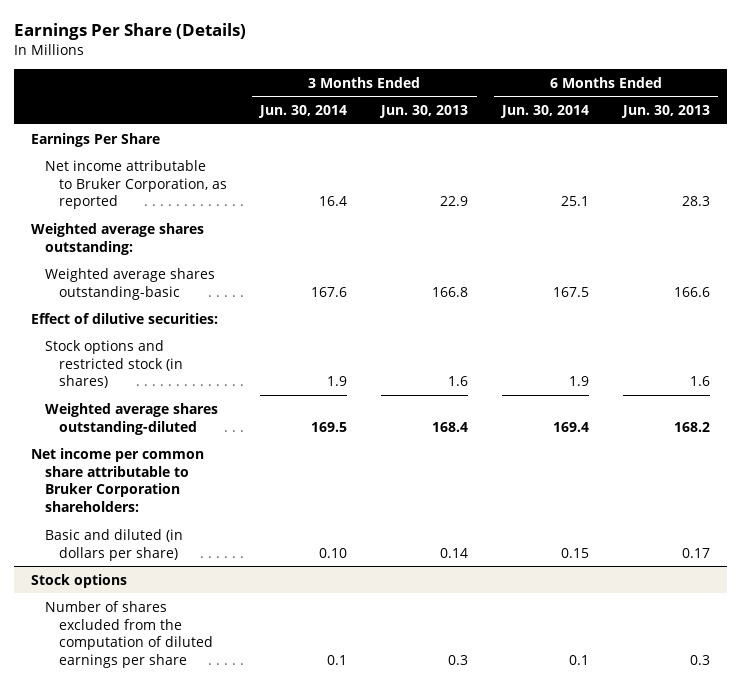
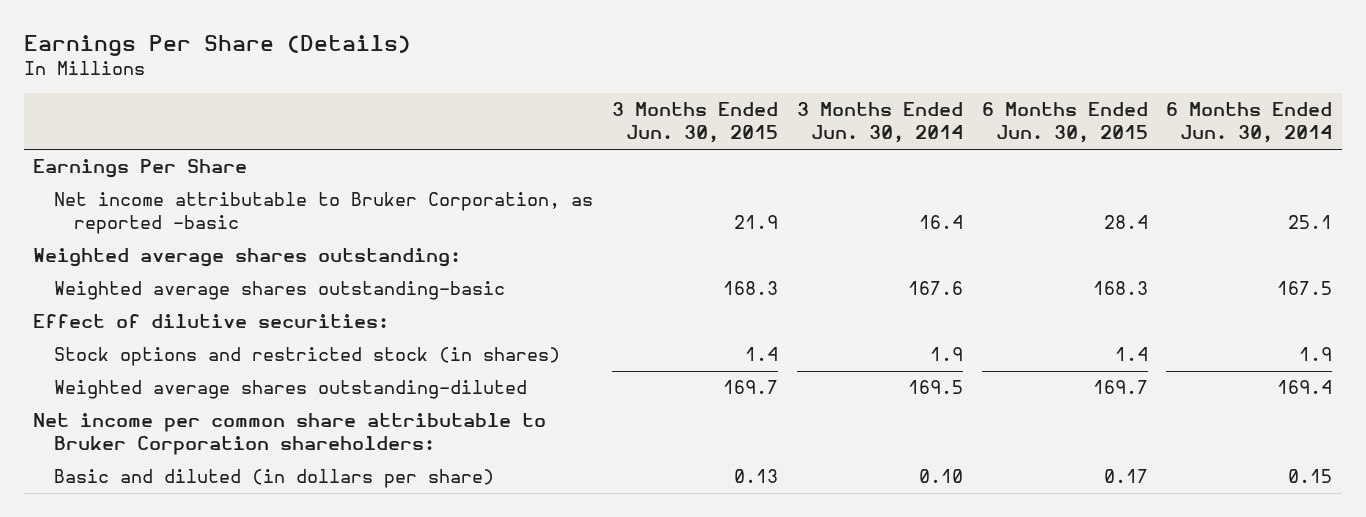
[379,104,469,118] Jun. 30, 2013 -> none
[620,104,710,118] Jun. 30, 2013 -> none
none -> [611,102,778,144] 3 Months Ended Jun. 30, 2015
none -> [981,102,1148,144] 6 Months Ended Jun. 30, 2015
[44,159,227,210] Net income attributable to Bruker Corporation, as reported -> [53,192,593,235] Net income attributable to Bruker Corporation, as reported -basic
[30,573,127,588] Stock options -> none
[44,600,213,669] Number of shares excluded from the computation of diluted earnings per share -> none

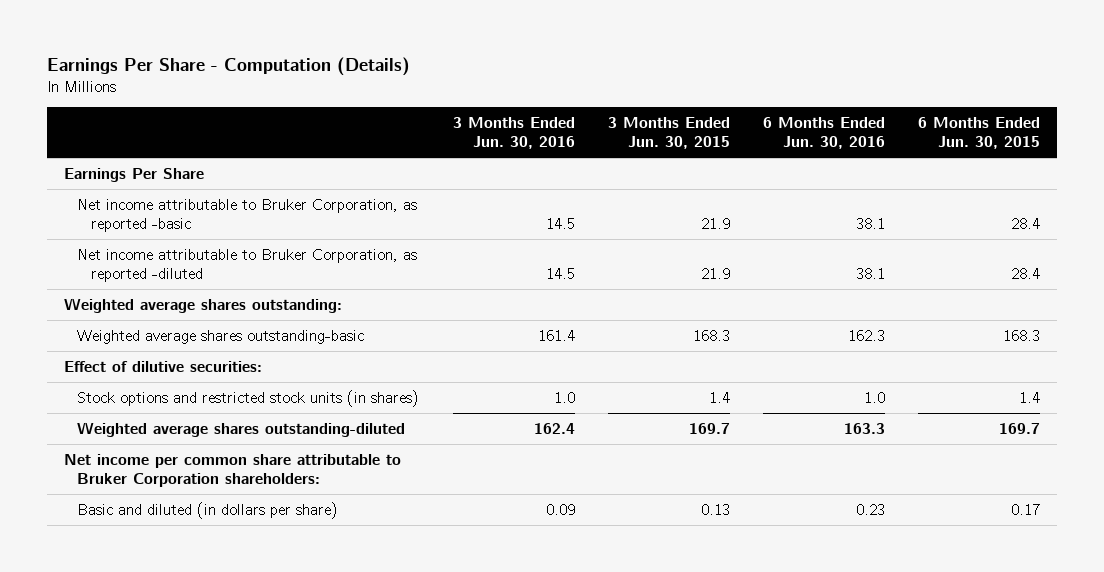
[23,35,411,57] Earnings Per Share (Details) -> [47,57,411,77] Earnings Per Share - Computation (Details)
[796,102,963,144] 3 Months Ended Jun. 30, 2014 -> none
[1166,102,1333,144] 6 Months Ended Jun. 30, 2014 -> none
none -> [452,117,575,150] 3 Months Ended Jun. 30, 2016
none -> [763,117,886,150] 6 Months Ended Jun. 30, 2016
none -> [77,248,418,282] Net income attributable to Bruker Corporation, as reported -diluted
[53,347,560,367] Stock options and restricted stock (in shares) -> [77,389,420,407] Stock options and restricted stock units (in shares)

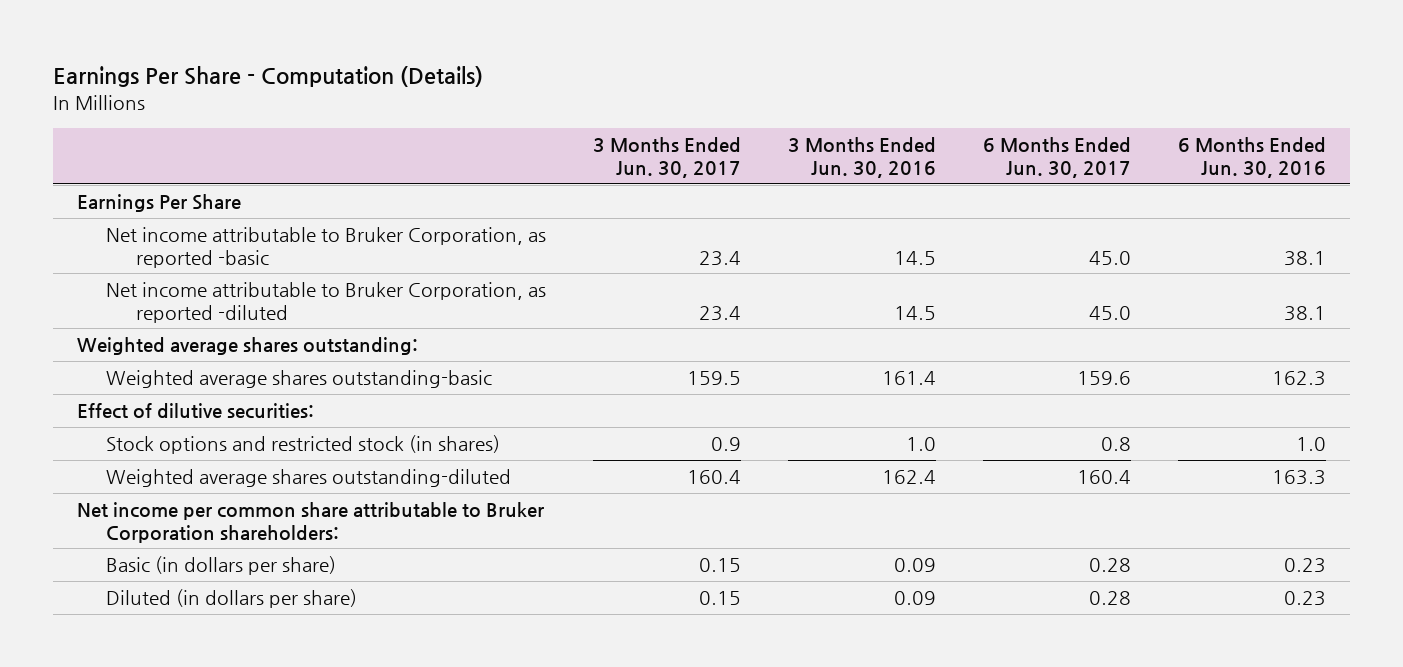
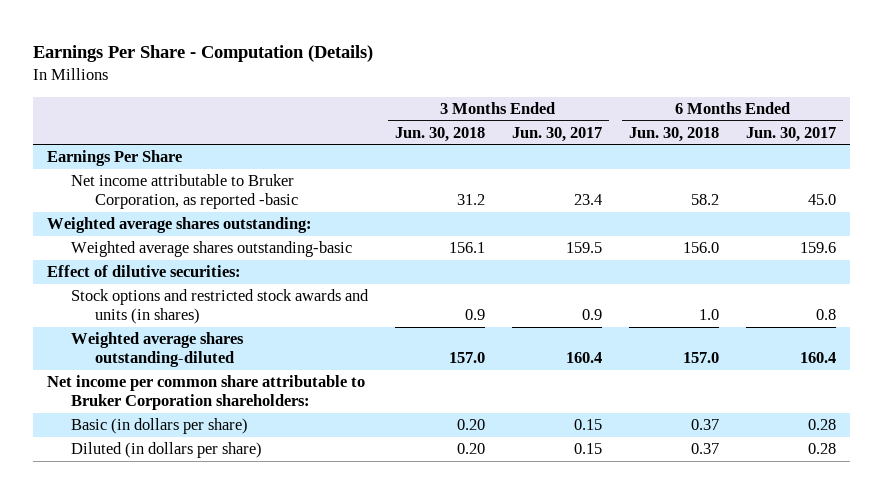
[788,137,937,178] 3 Months Ended Jun. 30, 2016 -> none
[1178,137,1327,178] 6 Months Ended Jun. 30, 2016 -> none
none -> [394,126,485,142] Jun. 30, 2018
none -> [629,126,720,142] Jun. 30, 2018
[106,282,547,323] Net income attributable to Bruker Corporation, as reported -diluted -> none
[106,435,501,455] Stock options and restricted stock (in shares) -> [70,289,369,325] Stock options and restricted stock awards and units (in shares)

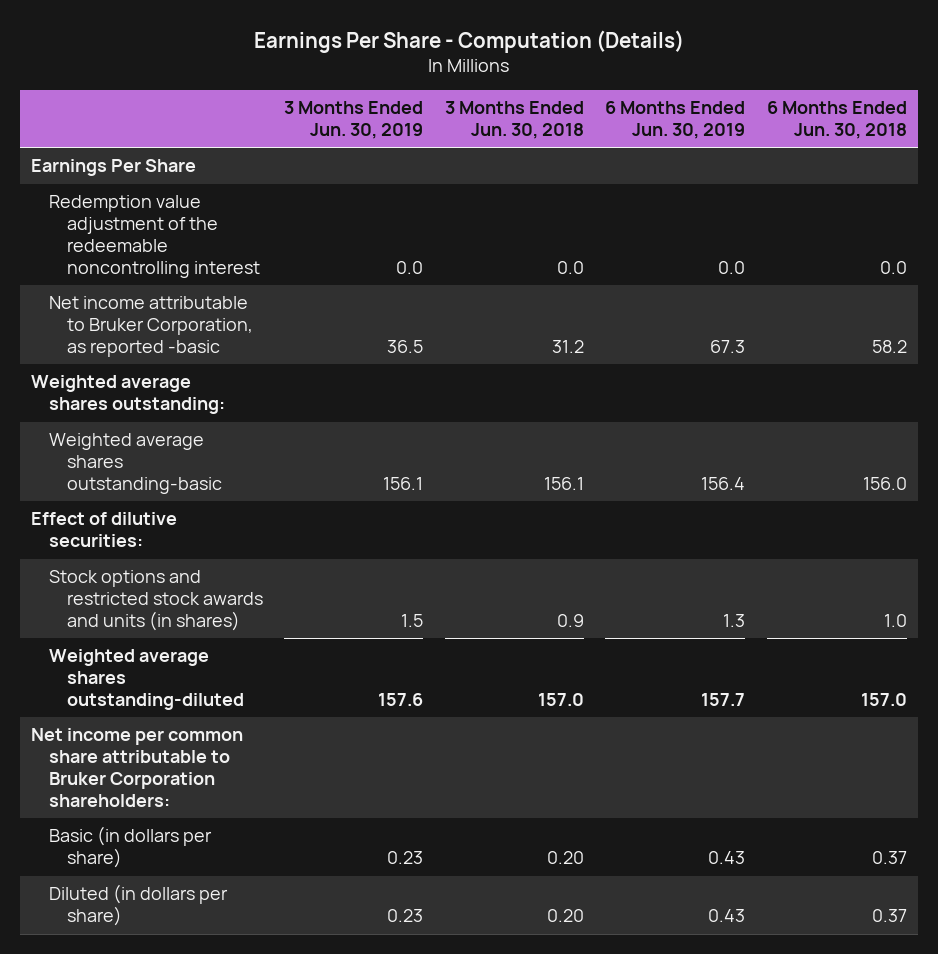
[511,126,602,142] Jun. 30, 2017 -> none
[746,126,837,142] Jun. 30, 2017 -> none
none -> [284,101,424,140] 3 Months Ended Jun. 30, 2019
none -> [605,101,746,140] 6 Months Ended Jun. 30, 2019
none -> [48,195,260,279] Redemption value adjustment of the redeemable noncontrolling interest

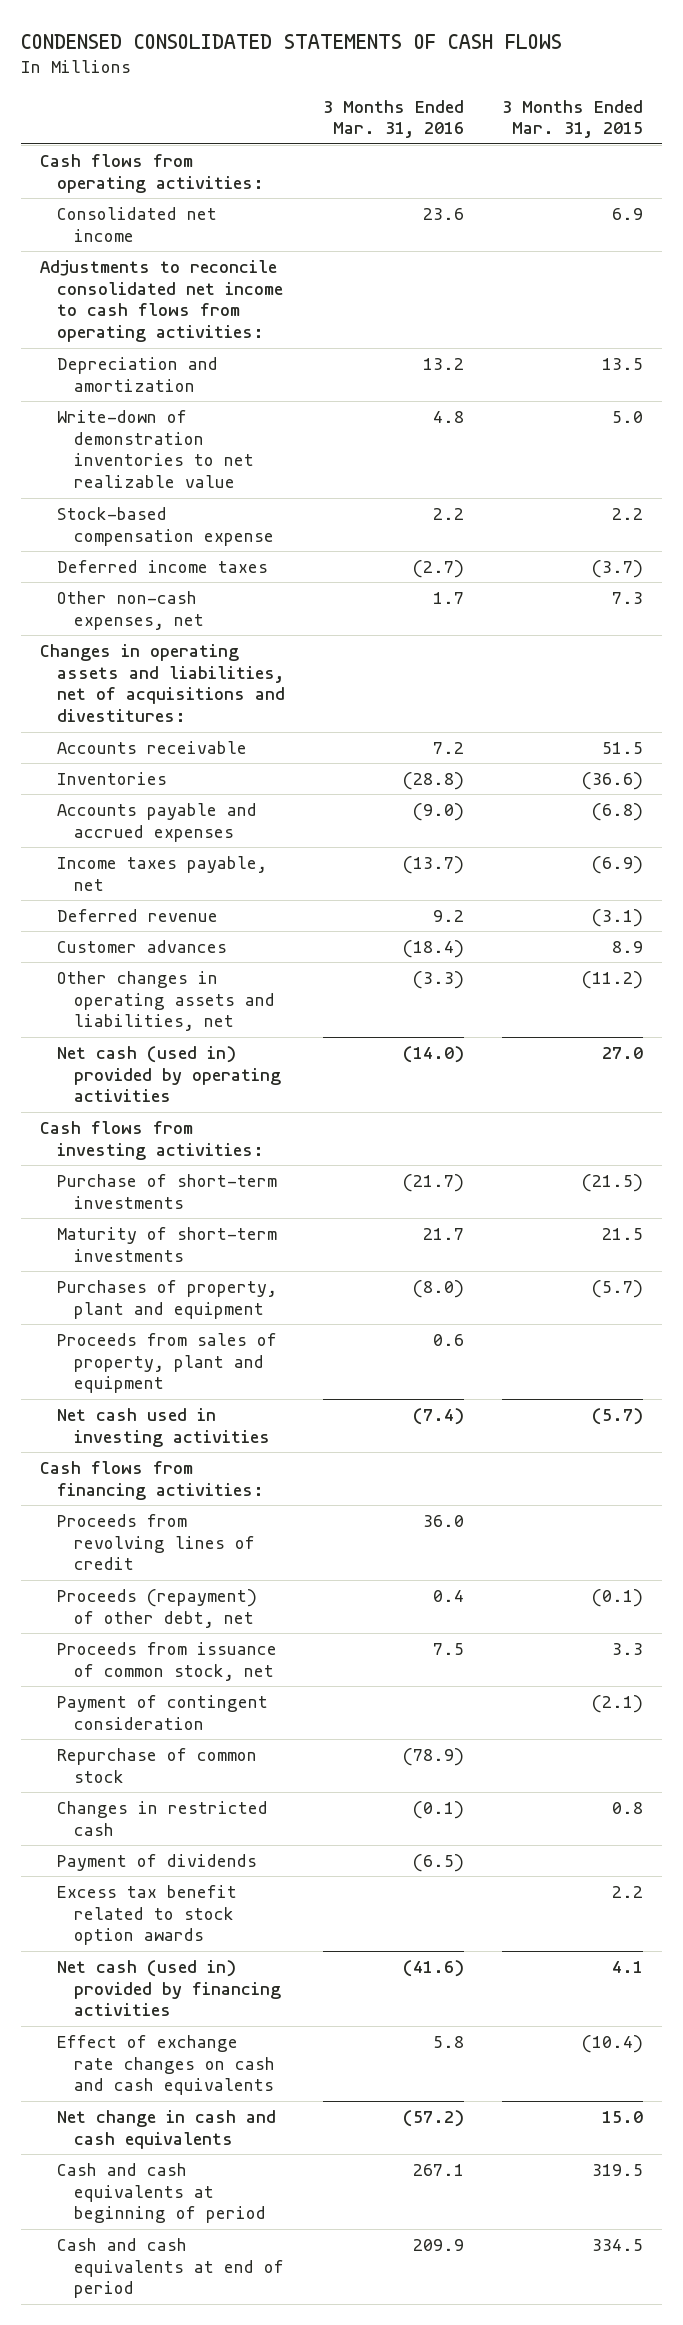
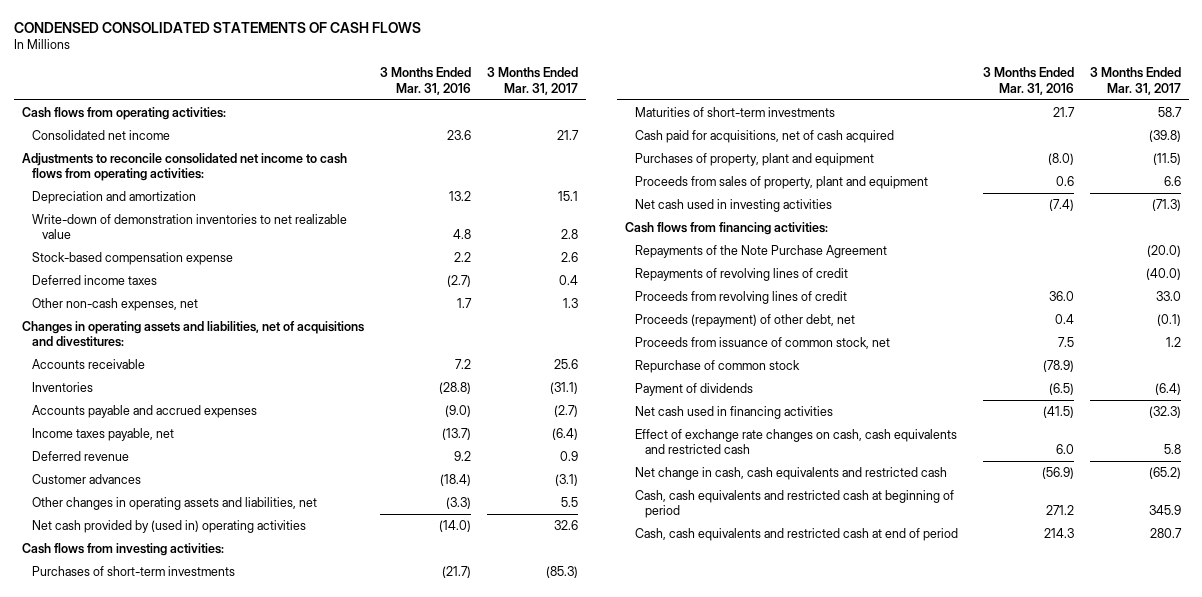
[501,99,643,139] 3 Months Ended Mar. 31, 2015 -> none
none -> [486,67,578,95] 3 Months Ended Mar. 31, 2017
[57,1045,282,1103] Net cash (used in) provided by operating activities -> [31,519,306,533] Net cash provided by (used in) operating activities
[57,1173,278,1209] Purchase of short-term investments -> [31,565,235,576] Purchases of short-term investments
[57,1226,278,1262] Maturity of short-term investments -> [634,106,835,117] Maturities of short-term investments
none -> [634,129,894,143] Cash paid for acquisitions, net of cash acquired
none -> [634,244,887,258] Repayments of the Note Purchase Agreement
none -> [634,267,848,281] Repayments of revolving lines of credit
[57,1694,269,1730] Payment of contingent consideration -> none
[57,1800,269,1836] Changes in restricted cash -> none
[57,1884,238,1946] Excess tax benefit related to stock option awards -> none
[57,1959,282,2017] Net cash (used in) provided by financing activities -> [634,405,833,419] Net cash used in financing activities
[402,1959,464,1977] (41.6) -> [1042,405,1074,418] (41.5)
[57,2034,276,2096] Effect of exchange rate changes on cash and cash equivalents -> [634,428,957,455] Effect of exchange rate changes on cash, cash equivalents and restricted cash
[432,2035,464,2048] 5.8 -> [1055,444,1074,455] 6.0
[57,2109,277,2149] Net change in cash and cash equivalents -> [634,466,947,480] Net change in cash, cash equivalents and restricted cash
[402,2109,464,2127] (57.2) -> [1041,466,1074,479] (56.9)
[57,2162,267,2224] Cash and cash equivalents at beginning of period -> [634,489,954,519] Cash, cash equivalents and restricted cash at beginning of period
[412,2163,464,2176] 267.1 -> [1045,505,1074,516] 271.2
[57,2237,285,2299] Cash and cash equivalents at end of period -> [634,527,958,541] Cash, cash equivalents and restricted cash at end of period
[412,2238,464,2251] 209.9 -> [1043,527,1074,538] 214.3

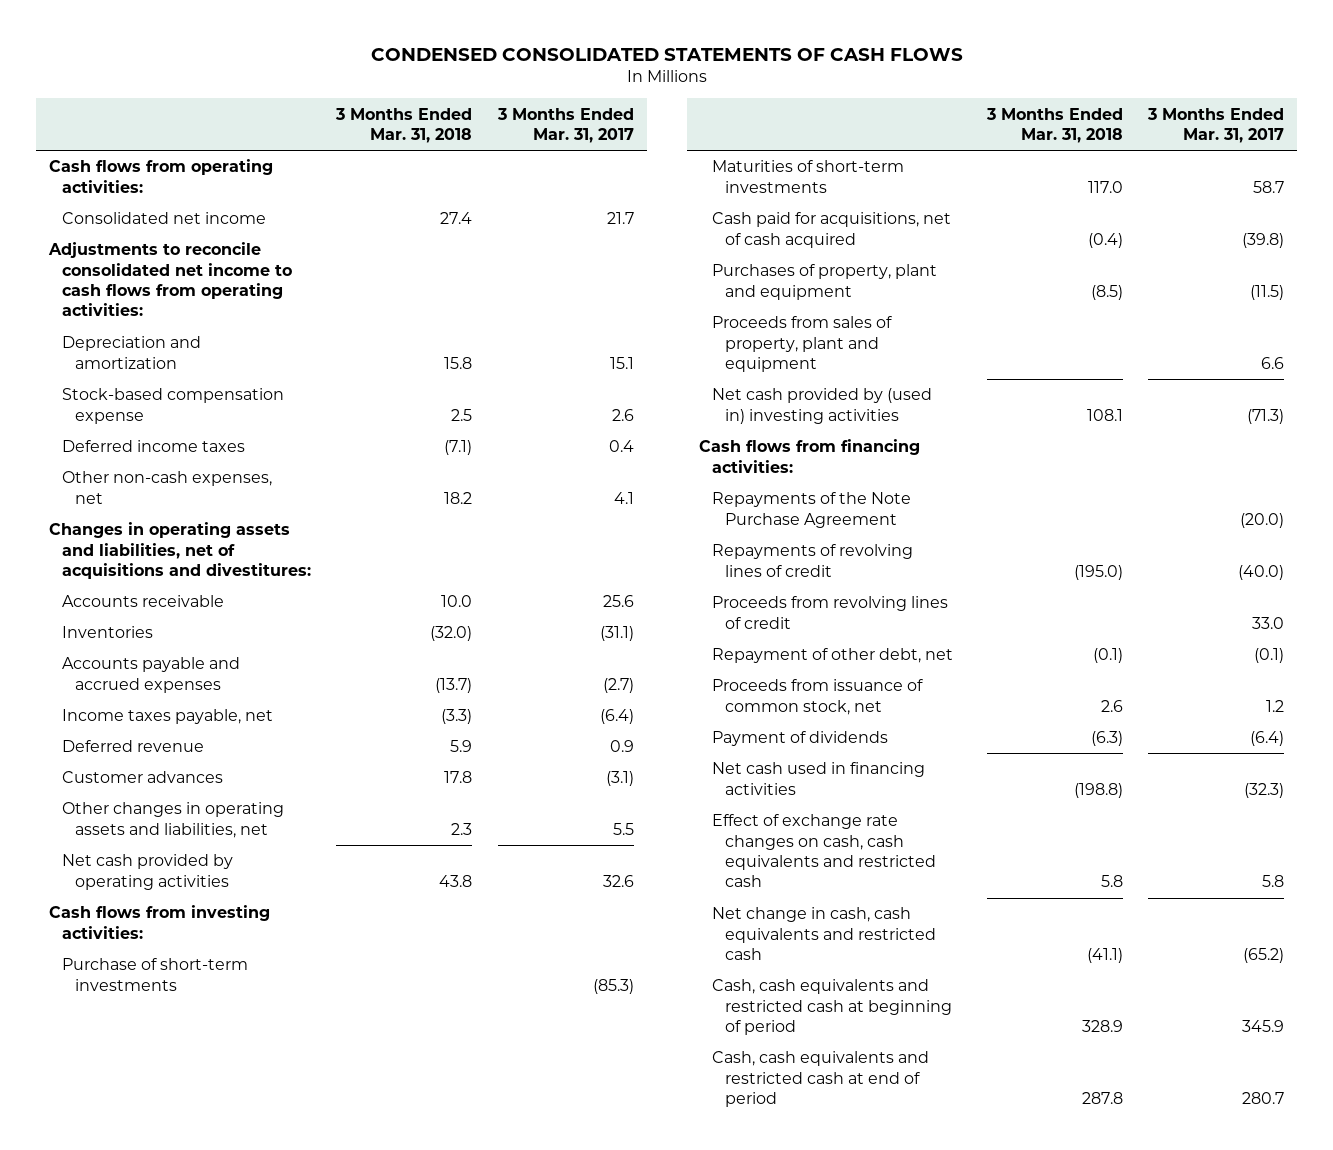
[379,67,471,95] 3 Months Ended Mar. 31, 2016 -> none
none -> [335,107,473,144] 3 Months Ended Mar. 31, 2018
[31,213,347,240] Write-down of demonstration inventories to net realizable value -> none
[562,297,578,308] 1.3 -> [613,491,634,504] 4.1
[31,519,306,533] Net cash provided by (used in) operating activities -> [61,854,233,890] Net cash provided by operating activities
[31,565,235,576] Purchases of short-term investments -> [61,958,248,991] Purchase of short-term investments
[634,198,832,212] Net cash used in investing activities -> [712,388,933,424] Net cash provided by (used in) investing activities
[634,313,855,327] Proceeds (repayment) of other debt, net -> [712,648,954,664] Repayment of other debt, net
[634,359,800,373] Repurchase of common stock -> none

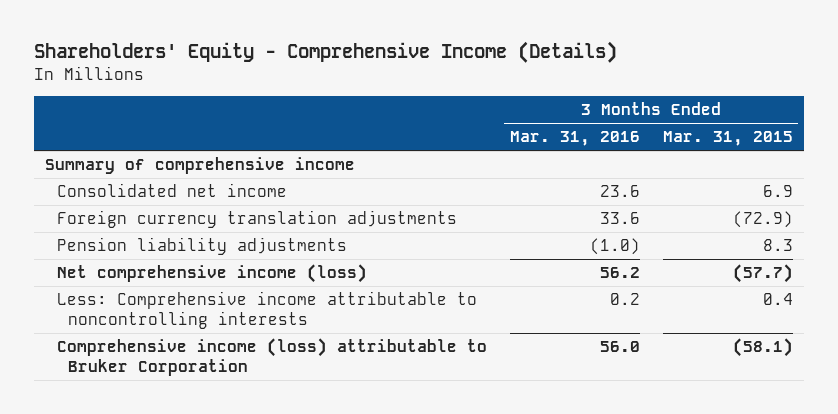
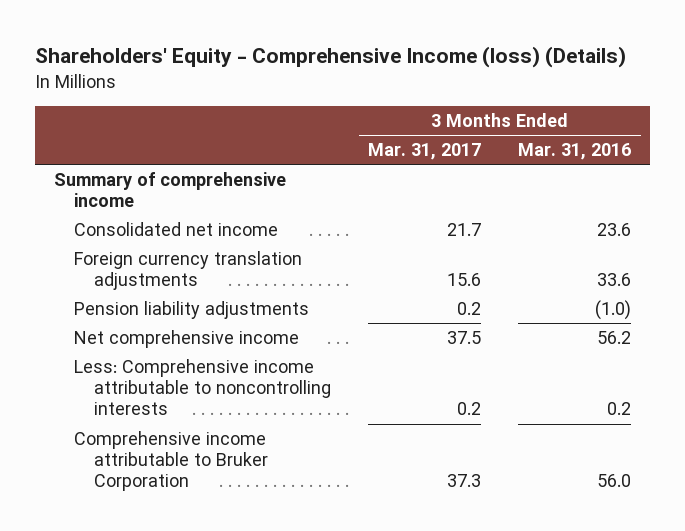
[33,41,617,64] Shareholders' Equity - Comprehensive Income (Details) -> [35,46,627,69] Shareholders' Equity - Comprehensive Income (loss) (Details)
[662,131,793,147] Mar. 31, 2015 -> none
none -> [368,143,482,161] Mar. 31, 2017
[56,264,367,284] Net comprehensive income (loss) -> [73,330,299,349] Net comprehensive income
[56,338,487,377] Comprehensive income (loss) attributable to Bruker Corporation -> [73,431,268,492] Comprehensive income attributable to Bruker Corporation

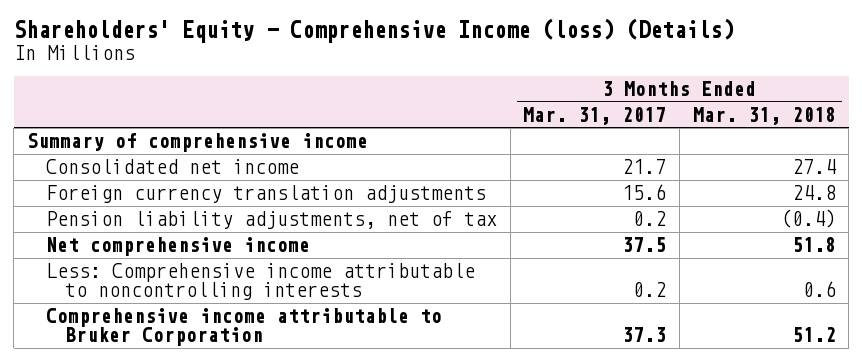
[518,143,632,161] Mar. 31, 2016 -> none
none -> [692,106,836,125] Mar. 31, 2018
[73,301,309,320] Pension liability adjustments -> [46,211,498,230] Pension liability adjustments, net of tax

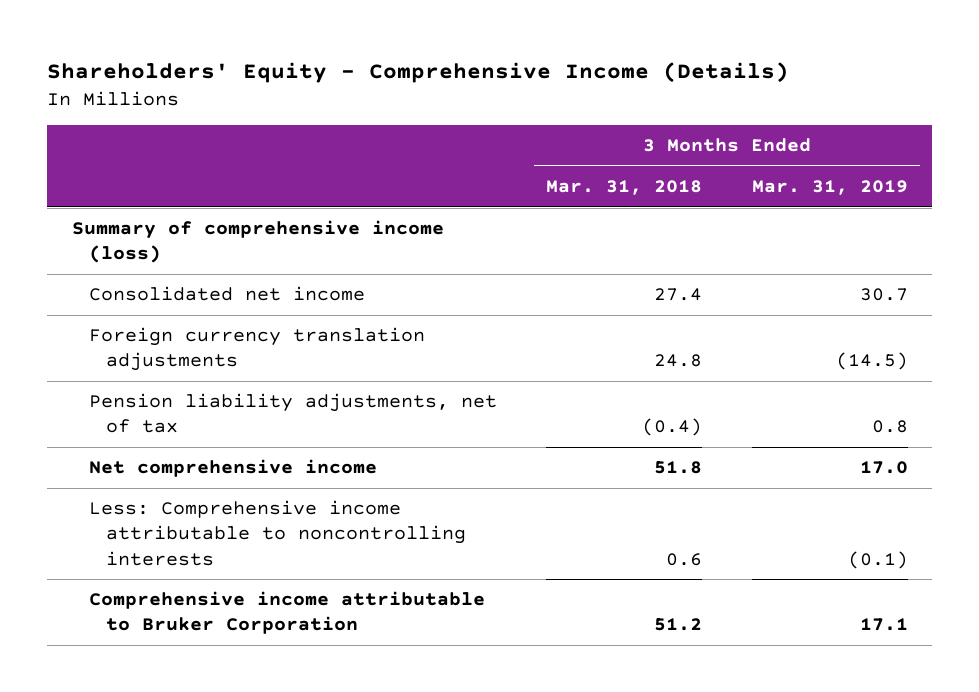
[13,18,734,44] Shareholders' Equity - Comprehensive Income (loss) (Details) -> [47,62,790,84] Shareholders' Equity - Comprehensive Income (Details)
[523,106,667,125] Mar. 31, 2017 -> none
none -> [751,180,908,196] Mar. 31, 2019
[26,133,368,153] Summary of comprehensive income -> [71,220,444,264] Summary of comprehensive income (loss)

